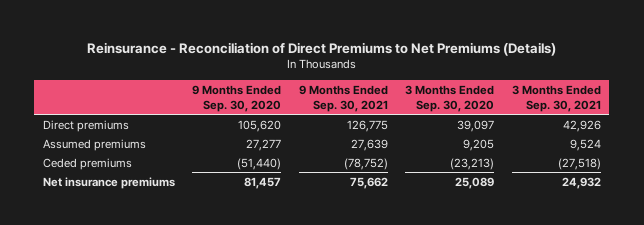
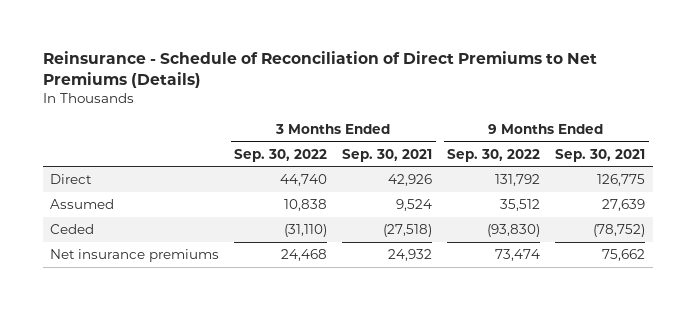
[86,41,556,56] Reinsurance - Reconciliation of Direct Premiums to Net Premiums (Details) -> [42,50,597,88] Reinsurance - Schedule of Reconciliation of Direct Premiums to Net Premiums (Details)
[192,84,282,112] 9 Months Ended Sep. 30, 2020 -> none
[405,84,495,112] 3 Months Ended Sep. 30, 2020 -> none
none -> [234,148,328,162] Sep. 30, 2022
none -> [447,148,541,162] Sep. 30, 2022
[43,119,130,132] Direct premiums -> [50,174,93,185] Direct
[43,138,147,151] Assumed premiums -> [50,199,115,210] Assumed
[43,157,133,170] Ceded premiums -> [50,224,95,235] Ceded

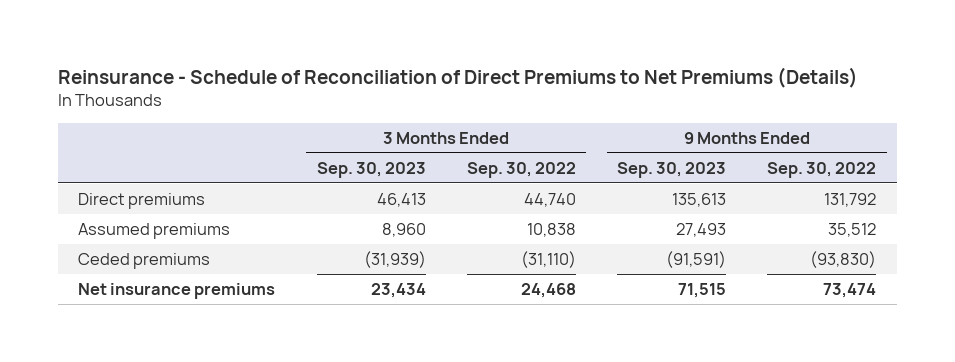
[342,148,433,162] Sep. 30, 2021 -> none
[555,148,646,162] Sep. 30, 2021 -> none
none -> [316,161,426,178] Sep. 30, 2023
none -> [617,161,727,178] Sep. 30, 2023
[50,174,93,185] Direct -> [78,193,206,210] Direct premiums
[50,199,115,210] Assumed -> [78,223,231,240] Assumed premiums
[50,224,95,235] Ceded -> [78,253,211,270] Ceded premiums

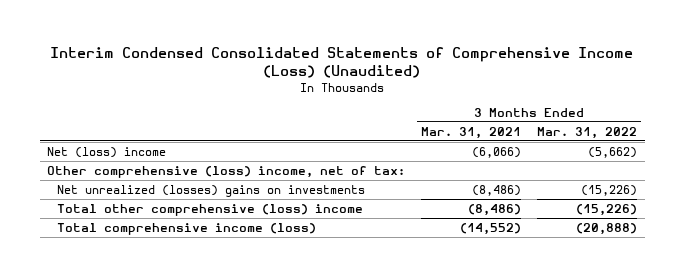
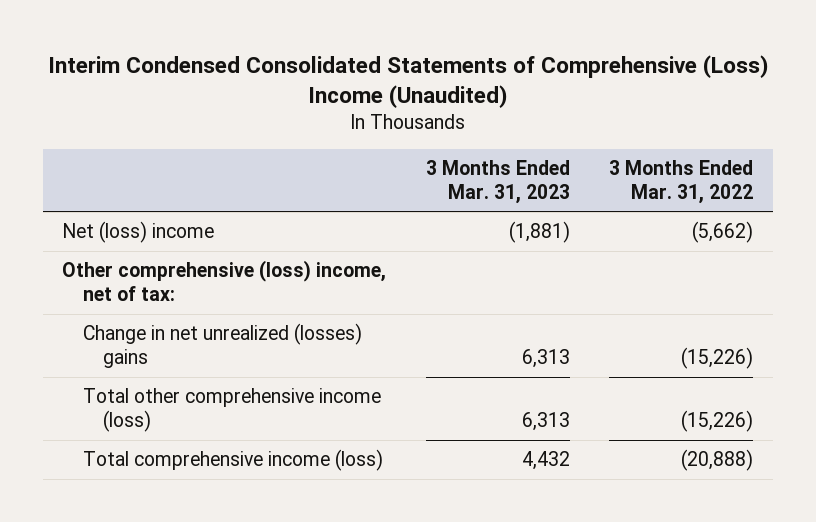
[50,46,634,78] Interim Condensed Consolidated Statements of Comprehensive Income (Loss) (Unaudited) -> [47,54,768,108] Interim Condensed Consolidated Statements of Comprehensive (Loss) Income (Unaudited)
[421,126,522,139] Mar. 31, 2021 -> none
none -> [425,159,570,204] 3 Months Ended Mar. 31, 2023
[56,184,365,197] Net unrealized (losses) gains on investments -> [82,323,362,369] Change in net unrealized (losses) gains
[56,203,363,216] Total other comprehensive (loss) income -> [82,388,381,433] Total other comprehensive income (loss)

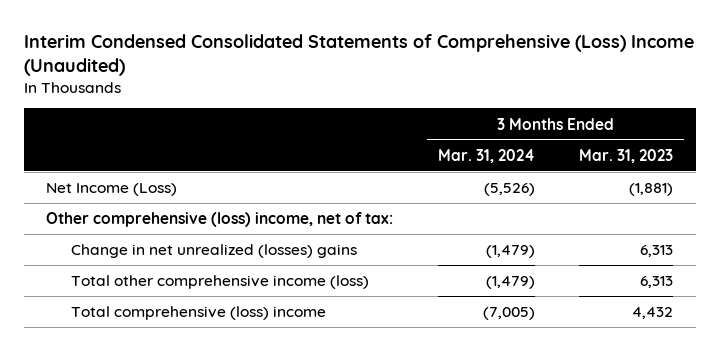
[609,159,754,204] 3 Months Ended Mar. 31, 2022 -> none
none -> [437,148,535,163] Mar. 31, 2024
[62,221,215,244] Net (loss) income -> [46,183,178,197] Net Income (Loss)
[82,449,383,472] Total comprehensive income (loss) -> [70,306,326,321] Total comprehensive (loss) income

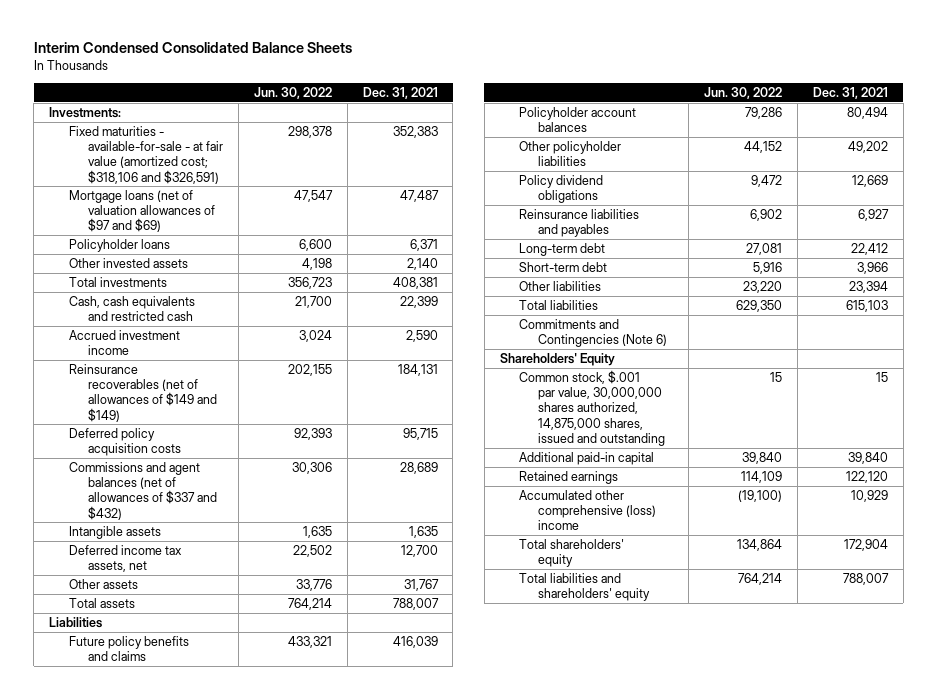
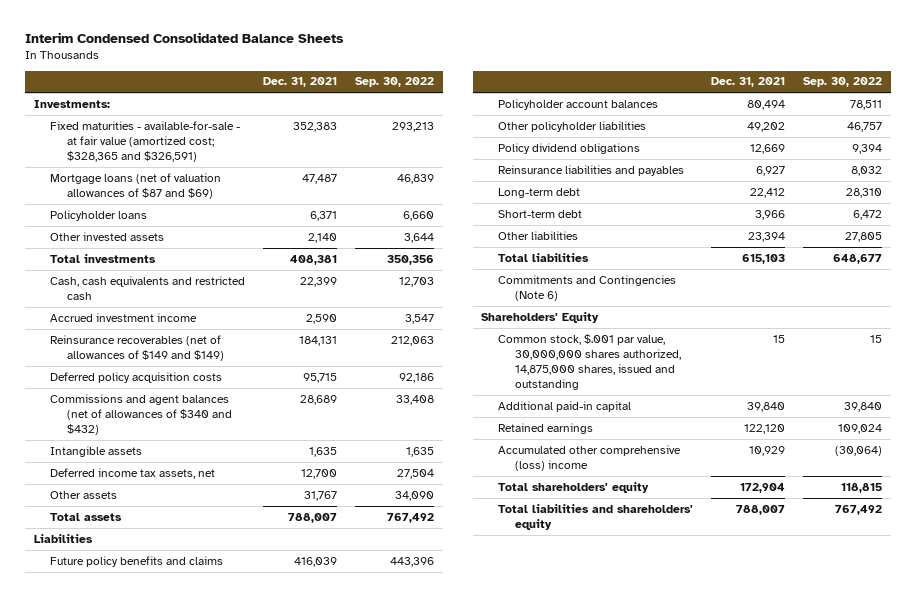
[253,86,332,99] Jun. 30, 2022 -> none
none -> [355,77,435,88] Sep. 30, 2022
[68,125,223,184] Fixed maturities - available-for-sale - at fair value (amortized cost; $318,106 and $326,591) -> [50,120,241,162] Fixed maturities - available-for-sale - at fair value (amortized cost; $328,365 and $326,591)
[68,189,215,233] Mortgage loans (net of valuation allowances of $97 and $69) -> [50,172,222,199] Mortgage loans (net of valuation allowances of $87 and $69)
[68,461,217,520] Commissions and agent balances (net of allowances of $337 and $432) -> [50,393,233,435] Commissions and agent balances (net of allowances of $340 and $432)

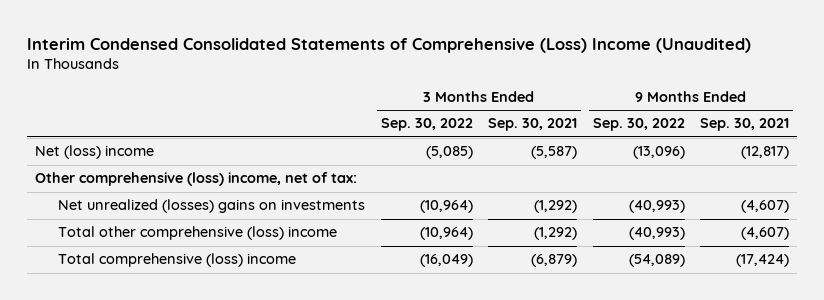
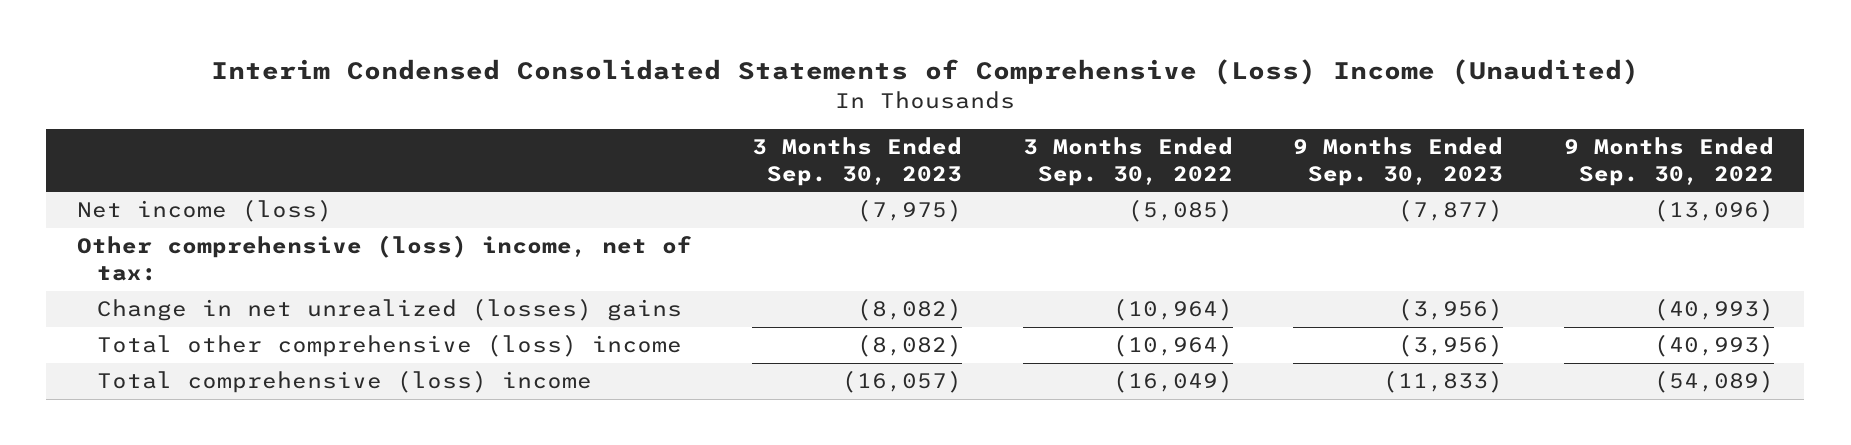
[488,118,578,132] Sep. 30, 2021 -> none
[700,118,790,132] Sep. 30, 2021 -> none
none -> [752,137,963,186] 3 Months Ended Sep. 30, 2023
none -> [1293,137,1504,186] 9 Months Ended Sep. 30, 2023
[35,145,155,160] Net (loss) income -> [76,199,332,223] Net income (loss)
[58,199,366,214] Net unrealized (losses) gains on investments -> [97,298,683,322] Change in net unrealized (losses) gains

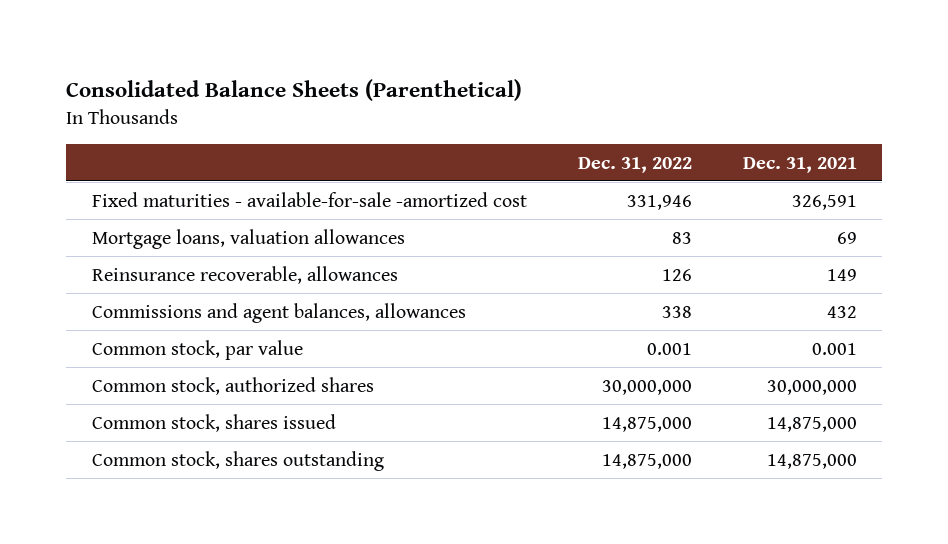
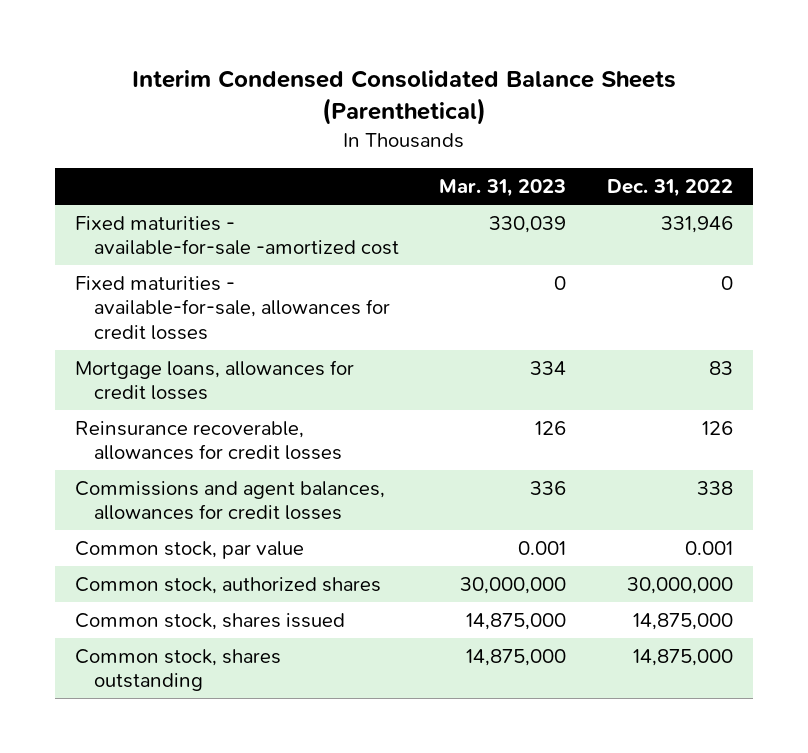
[66,79,523,102] Consolidated Balance Sheets (Parenthetical) -> [132,70,677,126] Interim Condensed Consolidated Balance Sheets (Parenthetical)
[742,156,857,173] Dec. 31, 2021 -> none
none -> [439,179,567,198] Mar. 31, 2023
none -> [75,276,390,340] Fixed maturities - available-for-sale, allowances for credit losses
[91,228,405,249] Mortgage loans, valuation allowances -> [75,360,355,401] Mortgage loans, allowances for credit losses
[91,265,398,284] Reinsurance recoverable, allowances -> [75,421,342,461] Reinsurance recoverable, allowances for credit losses
[91,302,466,323] Commissions and agent balances, allowances -> [75,481,386,521] Commissions and agent balances, allowances for credit losses

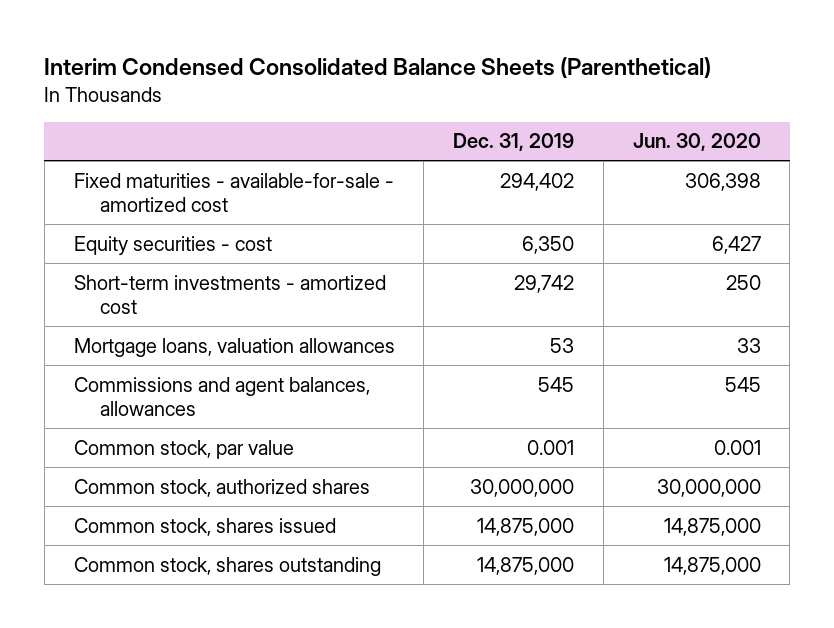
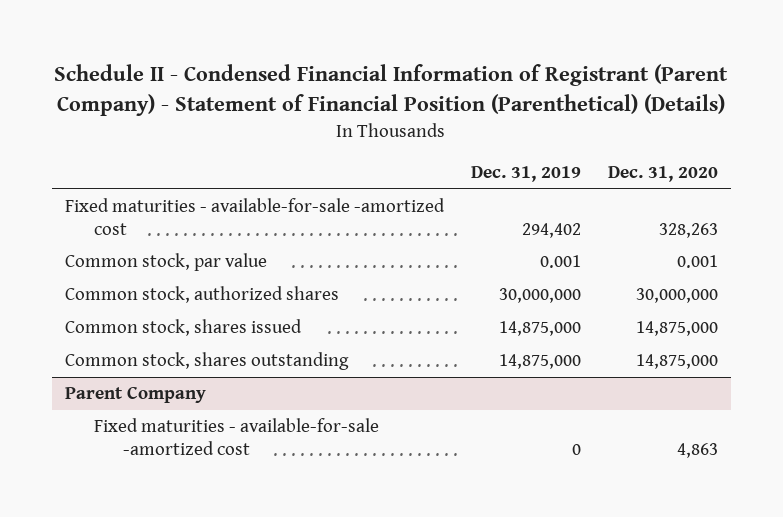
[44,57,712,79] Interim Condensed Consolidated Balance Sheets (Parenthetical) -> [54,64,729,116] Schedule II - Condensed Financial Information of Registrant (Parent Company) - Statement of Financial Position (Parenthetical) (Details)
[632,133,761,152] Jun. 30, 2020 -> none
none -> [607,166,718,183] Dec. 31, 2020
[73,235,272,255] Equity securities - cost -> none
[73,274,386,314] Short-term investments - amortized cost -> none
[73,337,395,357] Mortgage loans, valuation allowances -> none
[73,376,370,416] Commissions and agent balances, allowances -> none
[73,172,394,212] Fixed maturities - available-for-sale - amortized cost -> [65,198,446,235] Fixed maturities - available-for-sale -amortized cost
none -> [65,386,207,404] Parent Company
none -> [93,418,379,455] Fixed maturities - available-for-sale -amortized cost

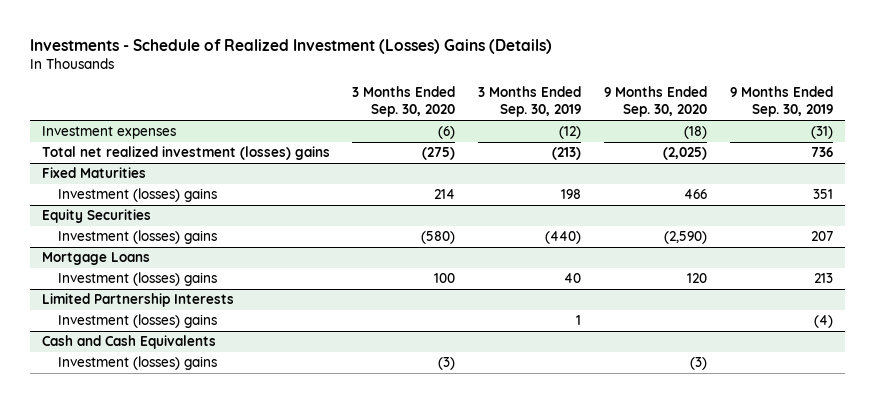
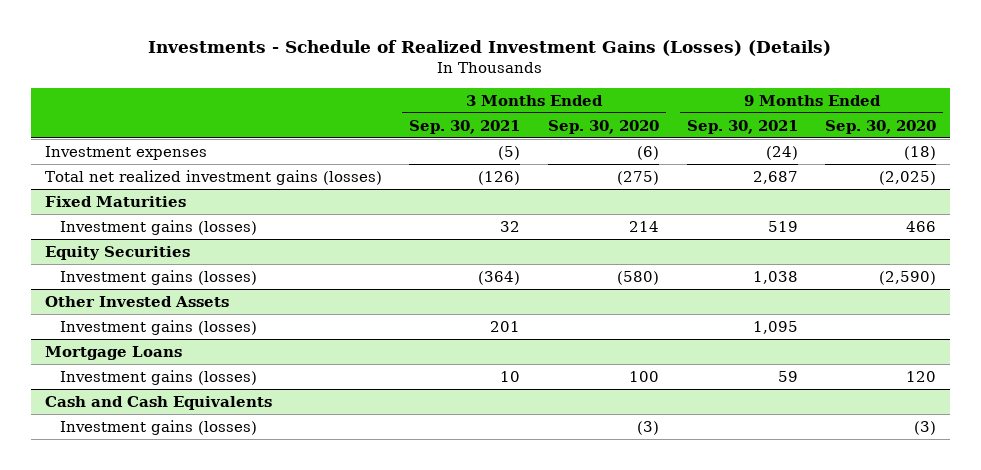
[30,38,553,54] Investments - Schedule of Realized Investment (Losses) Gains (Details) -> [148,40,832,57] Investments - Schedule of Realized Investment Gains (Losses) (Details)
[478,86,582,118] 3 Months Ended Sep. 30, 2019 -> none
[730,86,834,118] 9 Months Ended Sep. 30, 2019 -> none
none -> [409,119,521,134] Sep. 30, 2021
none -> [686,119,798,134] Sep. 30, 2021
[41,146,330,161] Total net realized investment (losses) gains -> [44,169,382,185] Total net realized investment gains (losses)
[57,188,217,203] Investment (losses) gains -> [60,219,258,235] Investment gains (losses)
[57,230,217,245] Investment (losses) gains -> [60,269,258,285] Investment gains (losses)
none -> [44,295,229,307] Other Invested Assets
none -> [60,319,258,335] Investment gains (losses)
[41,293,234,308] Limited Partnership Interests -> none
[57,314,217,329] Investment (losses) gains -> none
[57,272,217,287] Investment (losses) gains -> [60,369,258,385] Investment gains (losses)
[57,356,217,371] Investment (losses) gains -> [60,419,258,435] Investment gains (losses)

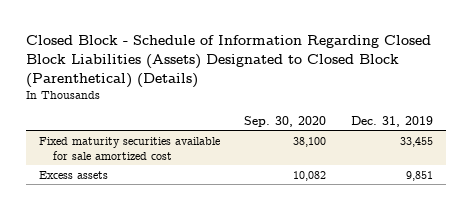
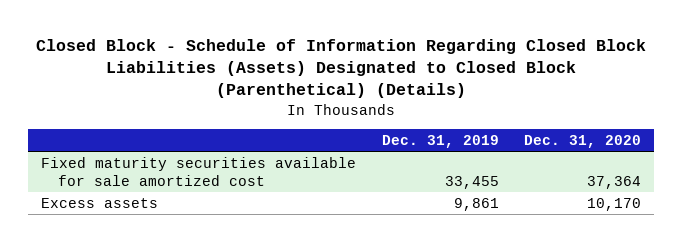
[244,116,327,128] Sep. 30, 2020 -> none
none -> [524,134,642,148] Dec. 31, 2020
[406,170,434,181] 9,851 -> [453,197,499,211] 9,861

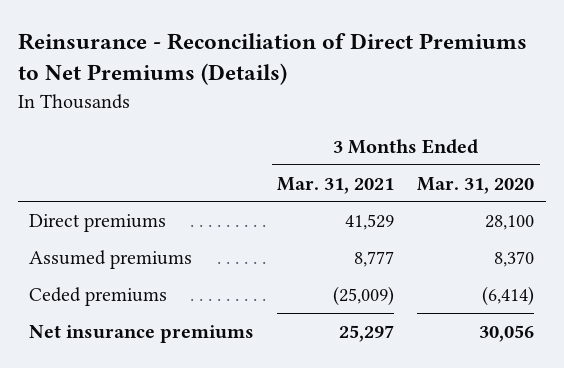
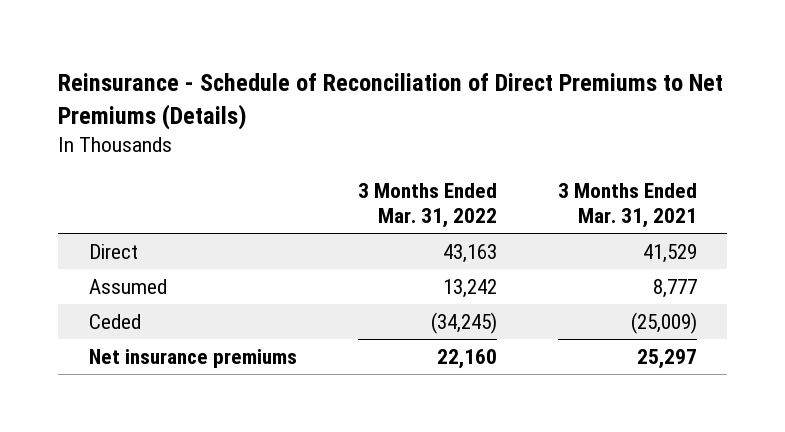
[17,33,527,86] Reinsurance - Reconciliation of Direct Premiums to Net Premiums (Details) -> [58,73,724,130] Reinsurance - Schedule of Reconciliation of Direct Premiums to Net Premiums (Details)
[417,176,535,194] Mar. 31, 2020 -> none
none -> [357,183,497,229] 3 Months Ended Mar. 31, 2022
[29,213,167,232] Direct premiums -> [88,243,138,259] Direct
[29,249,193,269] Assumed premiums -> [88,278,167,294] Assumed
[29,286,168,306] Ceded premiums -> [88,313,141,329] Ceded

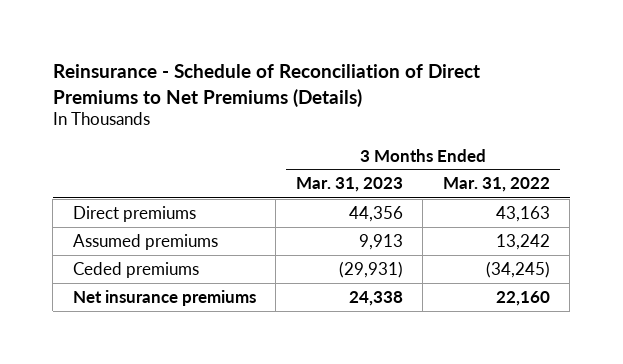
[557,183,697,229] 3 Months Ended Mar. 31, 2021 -> none
none -> [295,177,403,193] Mar. 31, 2023
[88,243,138,259] Direct -> [72,205,196,222] Direct premiums
[88,278,167,294] Assumed -> [72,233,218,250] Assumed premiums
[88,313,141,329] Ceded -> [72,261,199,278] Ceded premiums

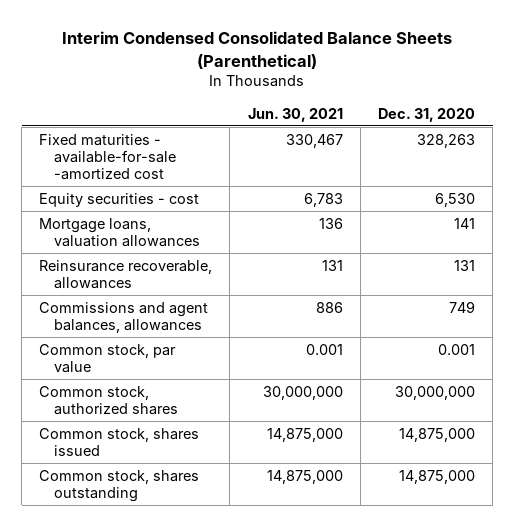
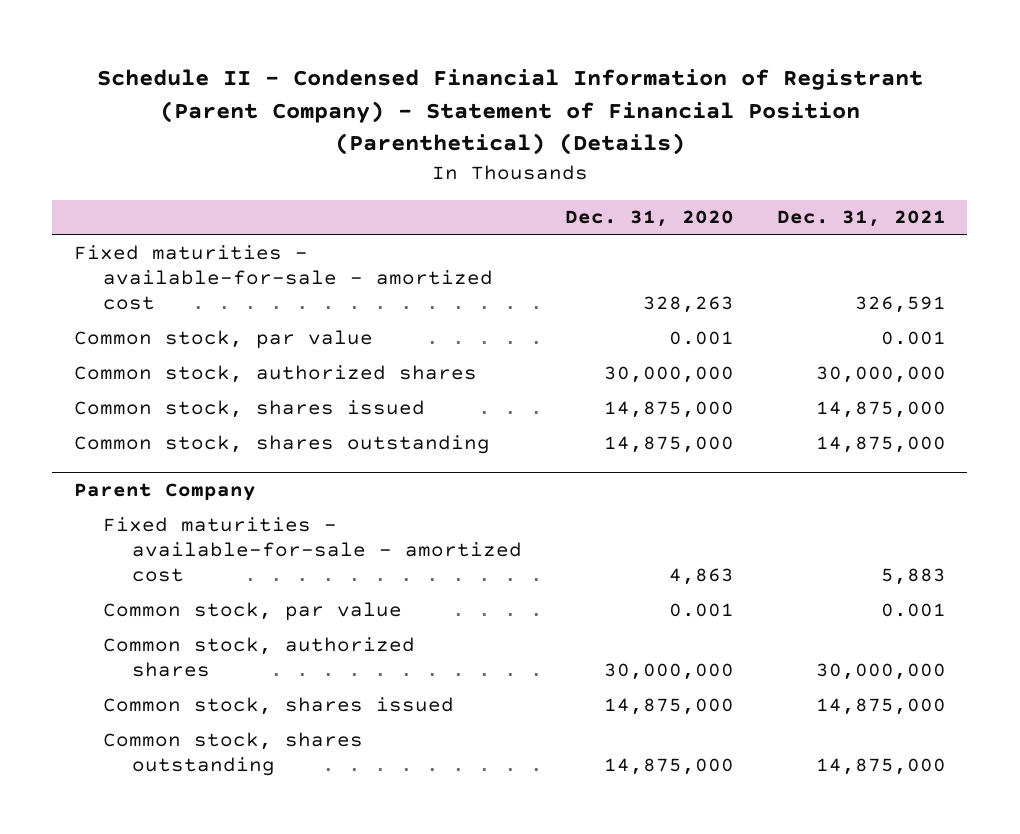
[62,31,453,69] Interim Condensed Consolidated Balance Sheets (Parenthetical) -> [96,69,923,156] Schedule II - Condensed Financial Information of Registrant (Parent Company) - Statement of Financial Position (Parenthetical) (Details)
[247,107,343,122] Jun. 30, 2021 -> none
none -> [776,210,946,228] Dec. 31, 2021
[39,192,200,207] Equity securities - cost -> none
[39,217,200,248] Mortgage loans, valuation allowances -> none
[39,259,213,290] Reinsurance recoverable, allowances -> none
[39,301,209,334] Commissions and agent balances, allowances -> none
[39,133,176,181] Fixed maturities - available-for-sale -amortized cost -> [73,244,493,311] Fixed maturities - available-for-sale - amortized cost
none -> [73,483,256,502] Parent Company
none -> [102,516,522,583] Fixed maturities - available-for-sale - amortized cost
none -> [102,601,402,621] Common stock, par value
none -> [102,636,415,677] Common stock, authorized shares
none -> [102,696,454,715] Common stock, shares issued
none -> [102,731,363,776] Common stock, shares outstanding

